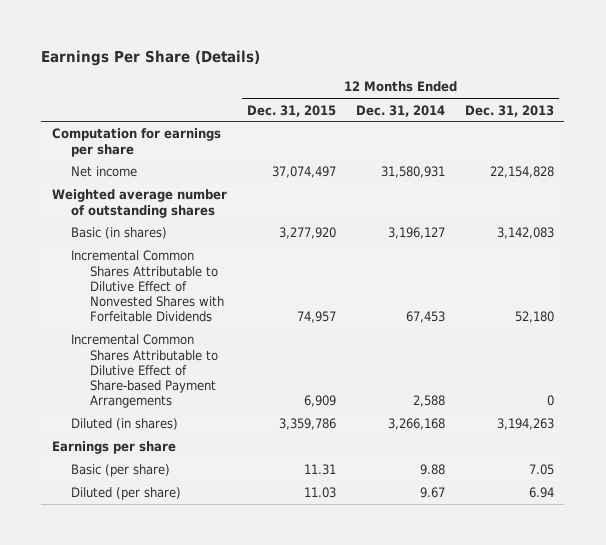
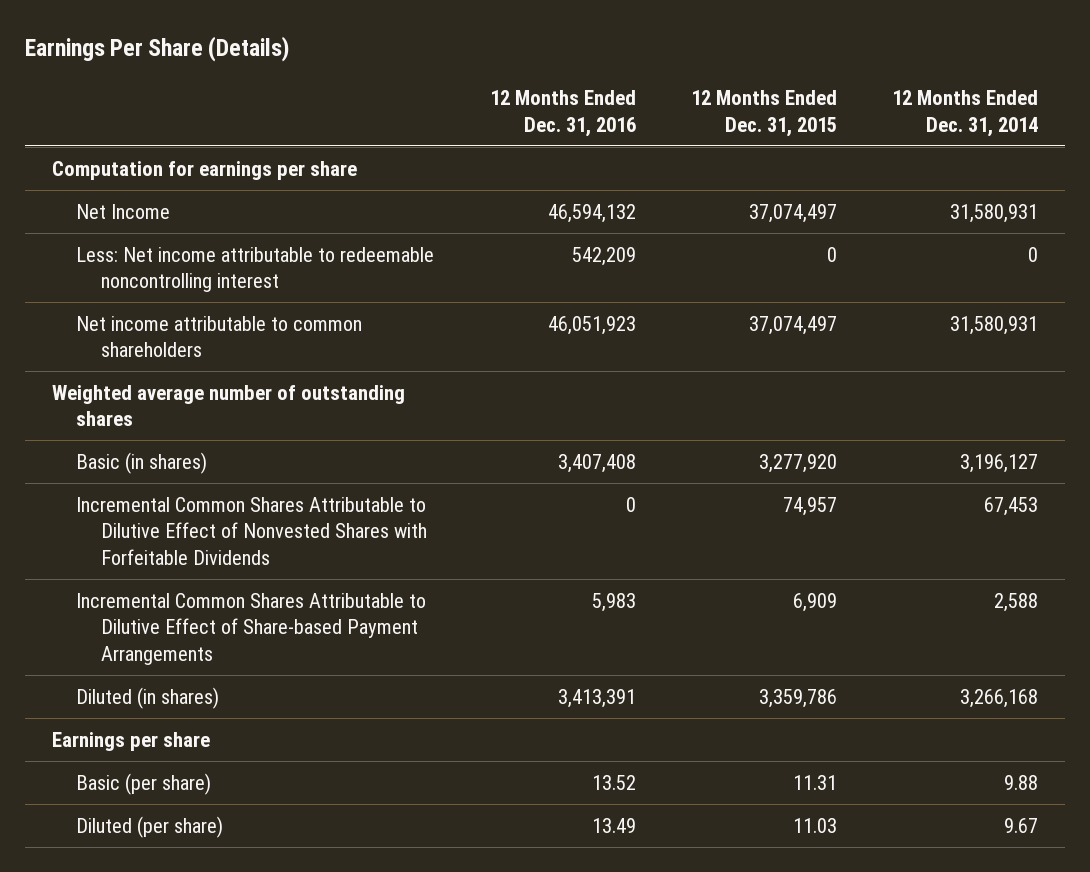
[465,104,555,117] Dec. 31, 2013 -> none
none -> [489,90,636,137] 12 Months Ended Dec. 31, 2016
none -> [76,203,171,219] Net Income
none -> [76,246,435,293] Less: Net income attributable to redeemable noncontrolling interest
[70,166,137,178] Net income -> [76,315,363,358] Net income attributable to common shareholders

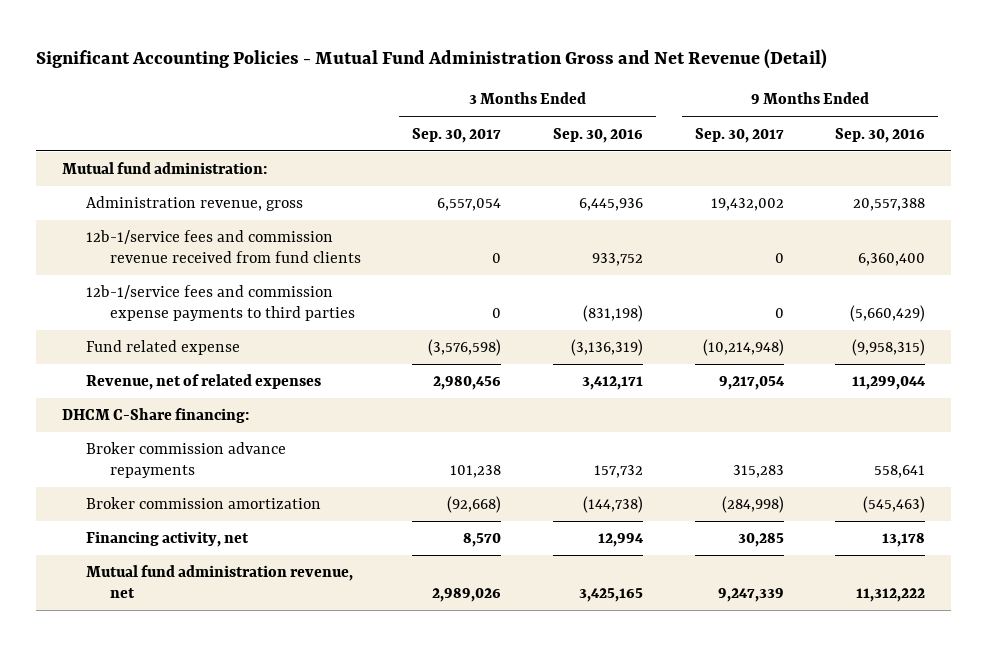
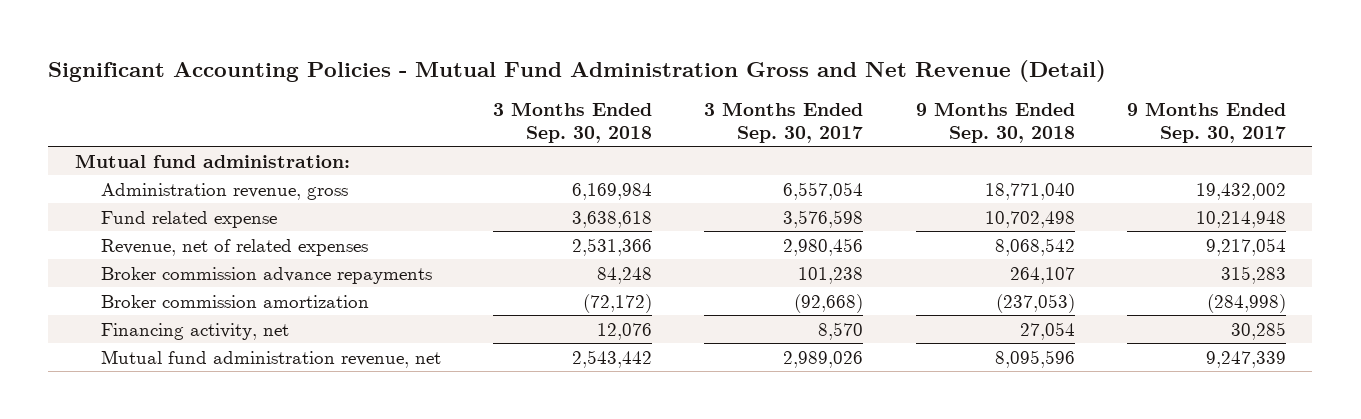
[553,127,644,143] Sep. 30, 2016 -> none
[835,127,926,143] Sep. 30, 2016 -> none
none -> [492,102,652,143] 3 Months Ended Sep. 30, 2018
none -> [915,102,1075,143] 9 Months Ended Sep. 30, 2018
[85,230,361,264] 12b-1/service fees and commission revenue received from fund clients -> none
[85,285,355,322] 12b-1/service fees and commission expense payments to third parties -> none
[428,339,502,357] (3,576,598) -> [783,209,864,228] 3,576,598
[702,339,784,357] (10,214,948) -> [1196,210,1287,228] 10,214,948
[61,408,249,424] DHCM C-Share financing: -> none

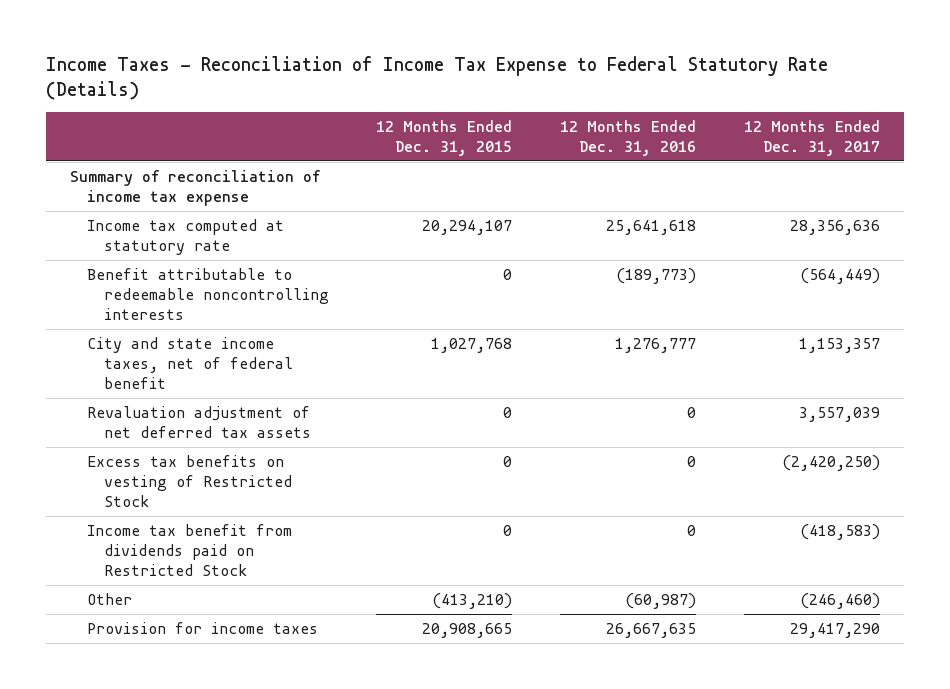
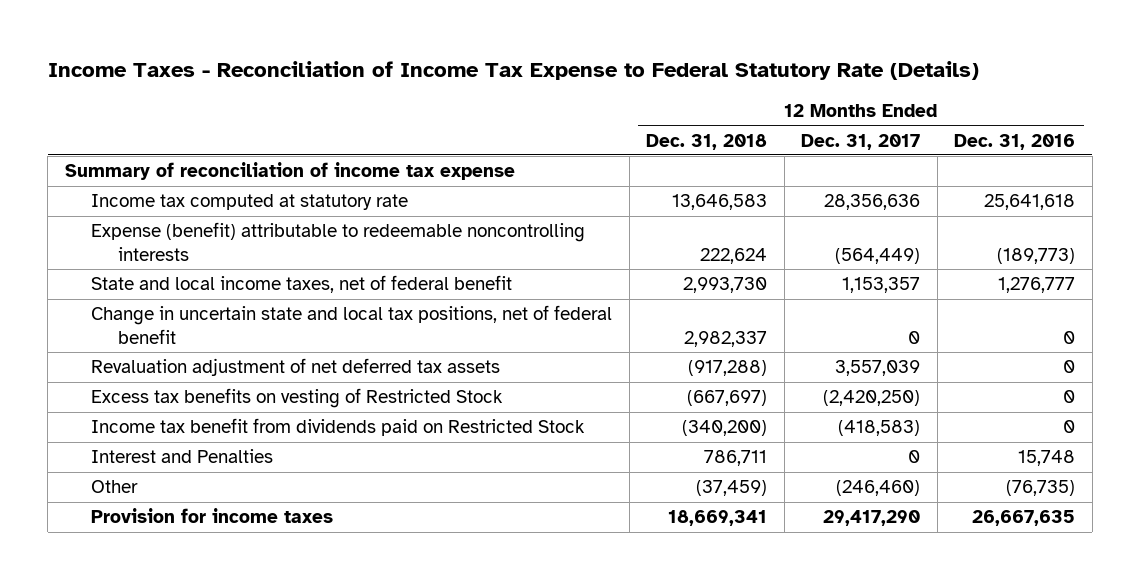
[376,120,513,157] 12 Months Ended Dec. 31, 2015 -> none
none -> [646,133,768,150] Dec. 31, 2018
[86,267,329,321] Benefit attributable to redeemable noncontrolling interests -> [91,222,586,261] Expense (benefit) attributable to redeemable noncontrolling interests
[86,336,293,390] City and state income taxes, net of federal benefit -> [91,275,513,294] State and local income taxes, net of federal benefit
none -> [91,305,613,344] Change in uncertain state and local tax positions, net of federal benefit
none -> [91,449,274,464] Interest and Penalties
[625,592,697,609] (60,987) -> [1006,480,1076,497] (76,735)

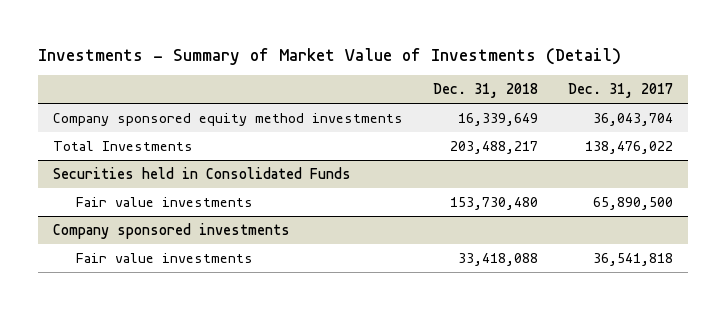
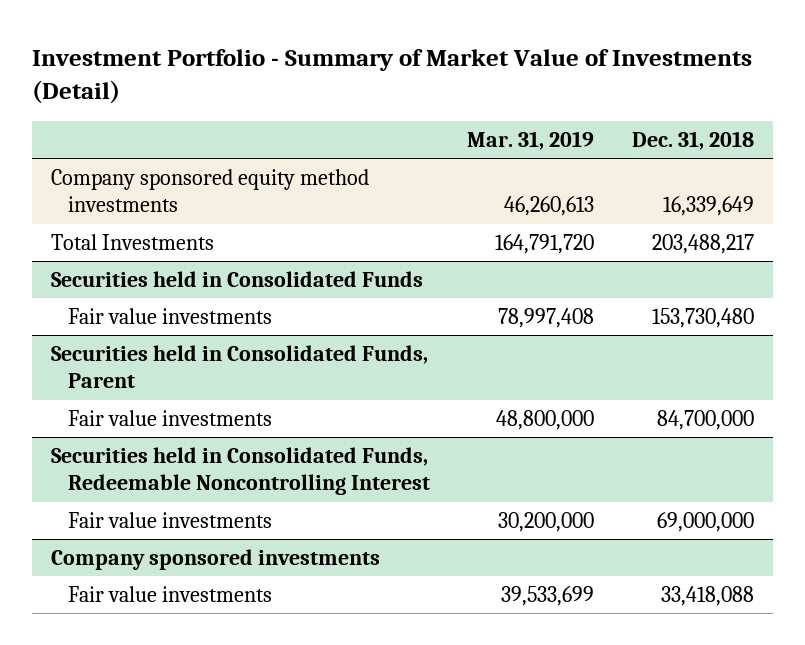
[38,47,622,65] Investments - Summary of Market Value of Investments (Detail) -> [32,48,753,105] Investment Portfolio - Summary of Market Value of Investments (Detail)
[568,83,674,99] Dec. 31, 2017 -> none
none -> [467,131,595,151] Mar. 31, 2019
none -> [50,345,428,389] Securities held in Consolidated Funds, Parent
none -> [67,410,272,427] Fair value investments
none -> [50,447,430,496] Securities held in Consolidated Funds, Redeemable Noncontrolling Interest
none -> [67,512,272,529] Fair value investments

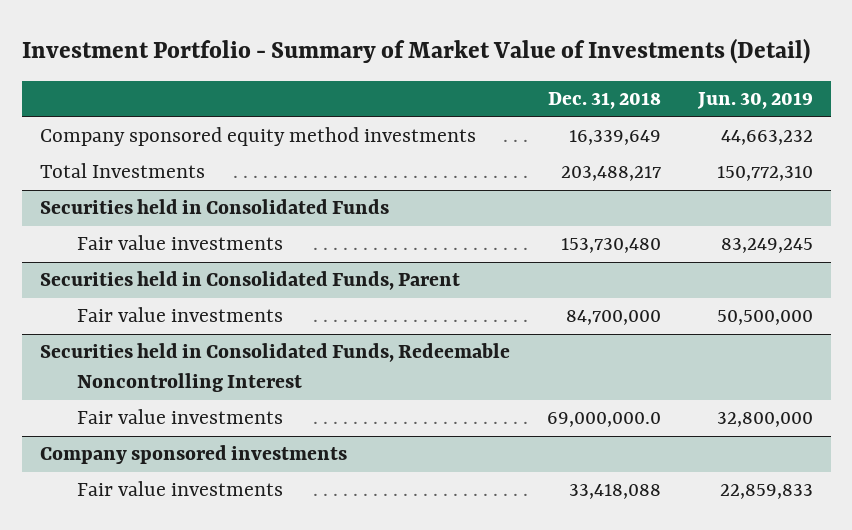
[467,131,595,151] Mar. 31, 2019 -> none
none -> [696,92,813,110] Jun. 30, 2019
[657,512,755,533] 69,000,000 -> [546,412,661,428] 69,000,000.0

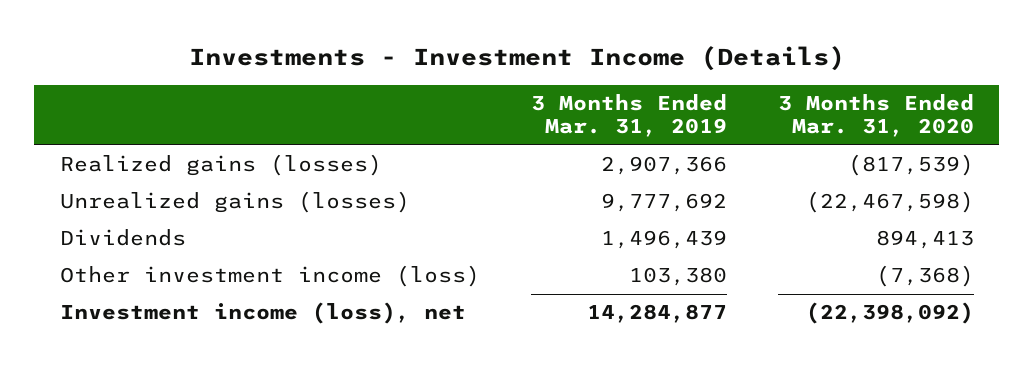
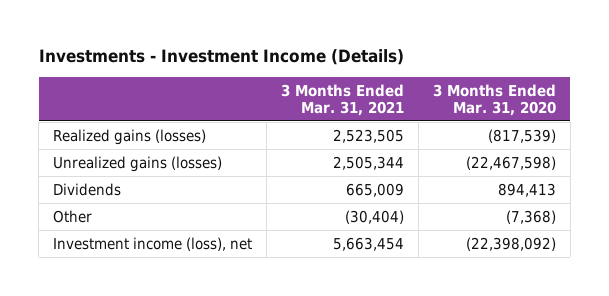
[530,94,727,138] 3 Months Ended Mar. 31, 2019 -> none
none -> [280,83,404,116] 3 Months Ended Mar. 31, 2021
[59,265,480,288] Other investment income (loss) -> [53,209,93,223] Other

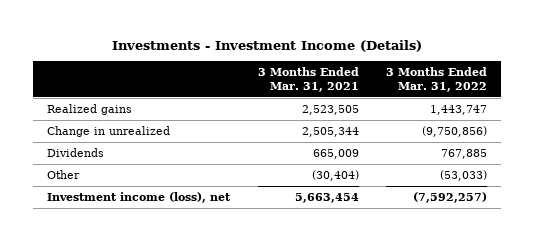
[432,83,556,116] 3 Months Ended Mar. 31, 2020 -> none
none -> [386,67,488,92] 3 Months Ended Mar. 31, 2022
[53,128,207,145] Realized gains (losses) -> [46,104,132,116] Realized gains
[53,155,223,172] Unrealized gains (losses) -> [46,126,170,138] Change in unrealized

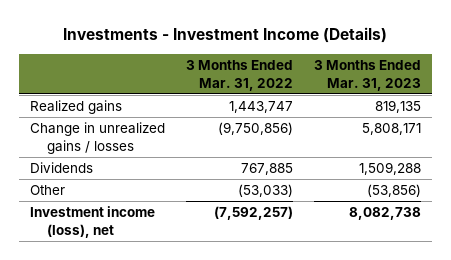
[257,67,359,92] 3 Months Ended Mar. 31, 2021 -> none
none -> [314,60,422,91] 3 Months Ended Mar. 31, 2023
[46,126,170,138] Change in unrealized -> [29,122,165,154] Change in unrealized gains / losses

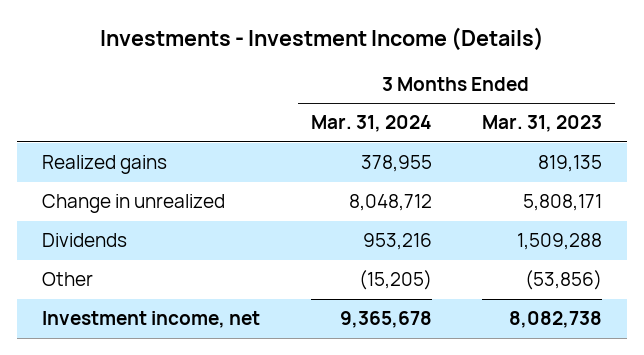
[185,60,293,91] 3 Months Ended Mar. 31, 2022 -> none
none -> [310,115,432,133] Mar. 31, 2024
[29,122,165,154] Change in unrealized gains / losses -> [42,194,226,214] Change in unrealized
[29,206,155,238] Investment income (loss), net -> [42,311,261,329] Investment income, net

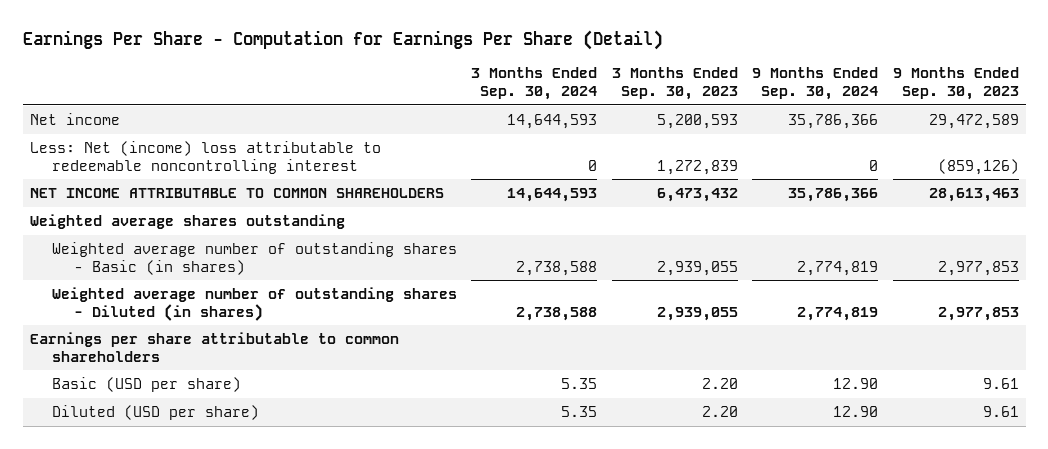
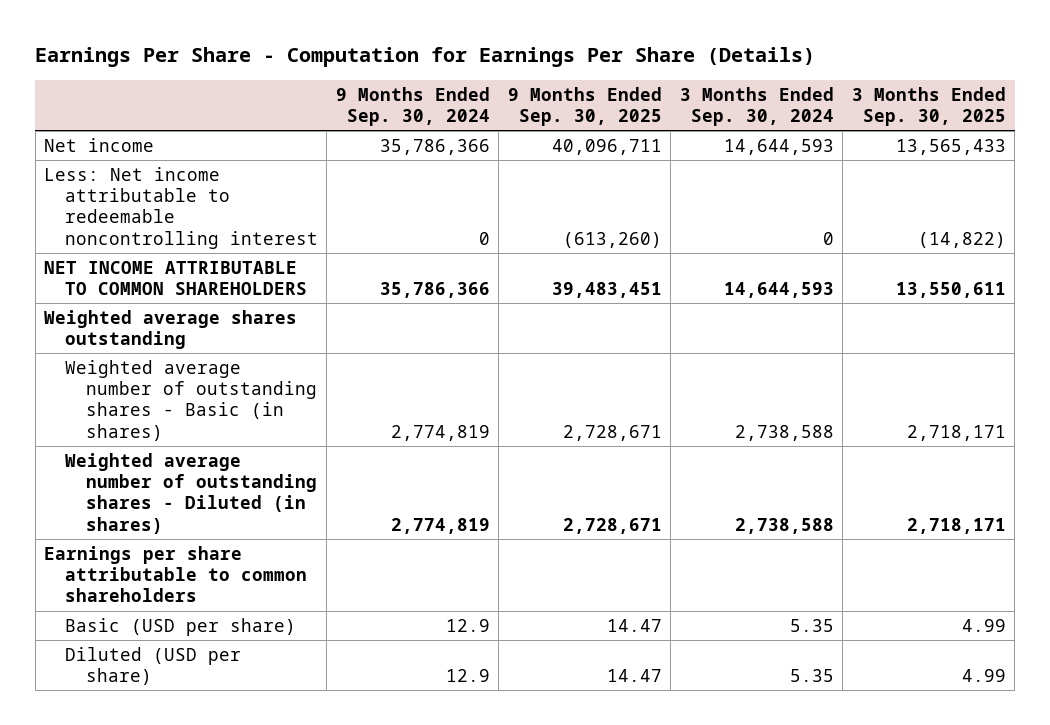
[22,29,663,50] Earnings Per Share - Computation for Earnings Per Share (Detail) -> [35,47,816,68] Earnings Per Share - Computation for Earnings Per Share (Details)
[611,67,738,100] 3 Months Ended Sep. 30, 2023 -> none
[892,67,1019,100] 9 Months Ended Sep. 30, 2023 -> none
none -> [507,86,662,127] 9 Months Ended Sep. 30, 2025
none -> [851,86,1006,127] 3 Months Ended Sep. 30, 2025
[29,141,381,174] Less: Net (income) loss attributable to redeemable noncontrolling interest -> [44,166,318,249] Less: Net income attributable to redeemable noncontrolling interest
[833,378,879,390] 12.90 -> [445,618,490,632] 12.9
[833,406,879,418] 12.90 -> [445,669,490,683] 12.9

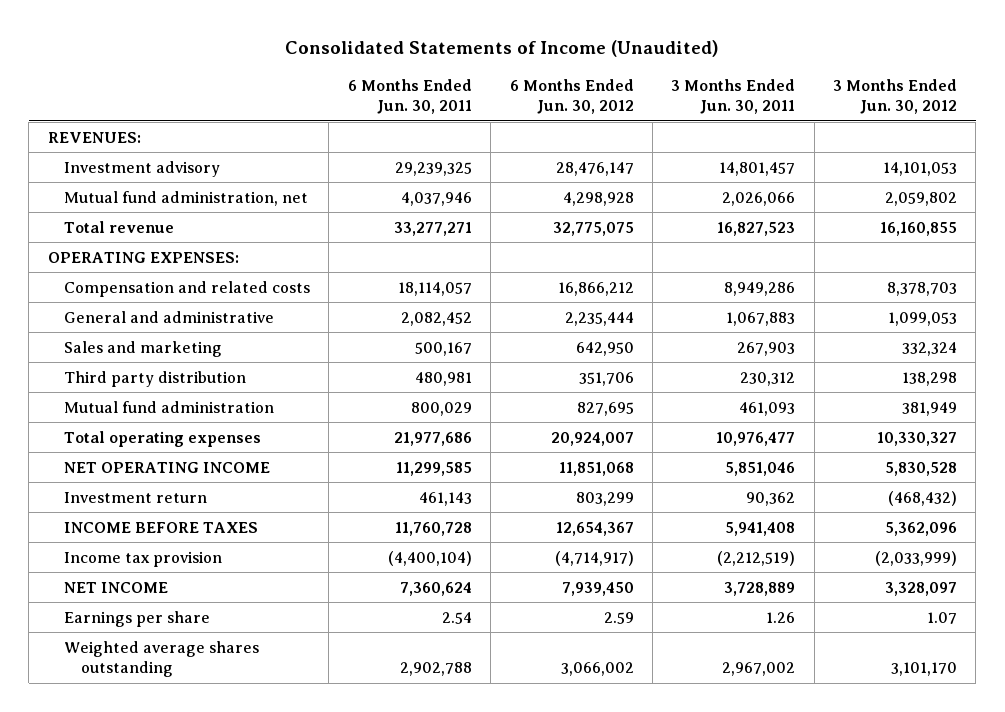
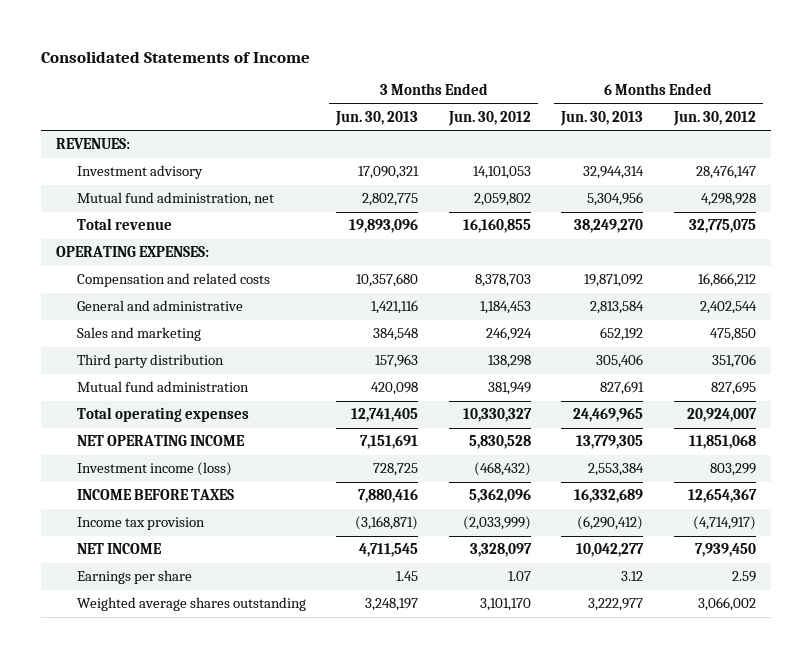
[285,39,720,57] Consolidated Statements of Income (Unaudited) -> [40,50,310,63] Consolidated Statements of Income
[347,78,472,115] 6 Months Ended Jun. 30, 2011 -> none
[671,78,796,115] 3 Months Ended Jun. 30, 2011 -> none
none -> [335,111,419,127] Jun. 30, 2013
none -> [560,111,644,127] Jun. 30, 2013
[564,311,634,326] 2,235,444 -> [699,301,757,315] 2,402,544
[887,311,957,326] 1,099,053 -> [479,301,531,315] 1,184,453
[575,341,634,356] 642,950 -> [709,328,756,342] 475,850
[901,341,957,356] 332,324 -> [485,327,532,342] 246,924
[64,491,208,503] Investment return -> [76,462,232,477] Investment income (loss)

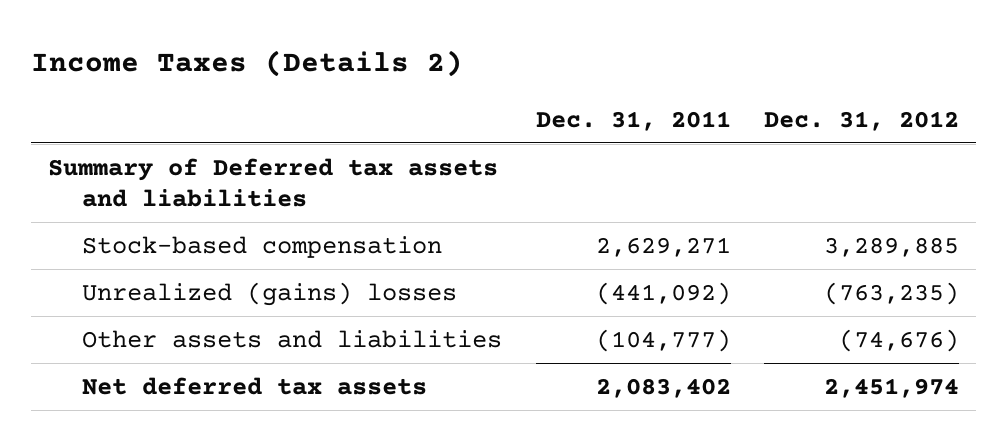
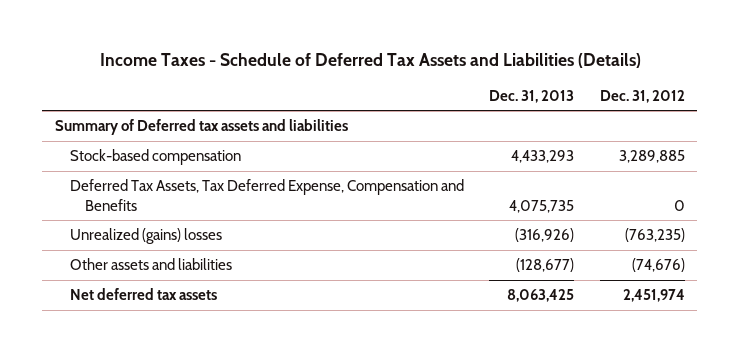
[30,49,463,77] Income Taxes (Details 2) -> [99,52,641,68] Income Taxes - Schedule of Deferred Tax Assets and Liabilities (Details)
[535,110,731,131] Dec. 31, 2011 -> none
none -> [489,89,575,103] Dec. 31, 2013
none -> [69,179,464,211] Deferred Tax Assets, Tax Deferred Expense, Compensation and Benefits

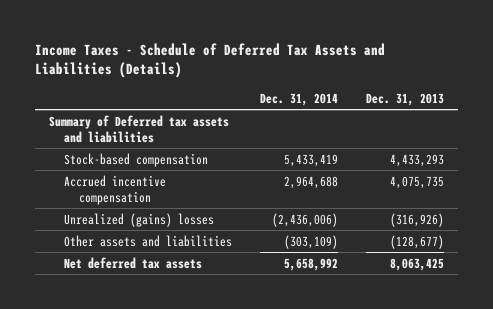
[599,89,685,103] Dec. 31, 2012 -> none
none -> [260,92,339,106] Dec. 31, 2014
[69,179,464,211] Deferred Tax Assets, Tax Deferred Expense, Compensation and Benefits -> [63,174,166,205] Accrued incentive compensation

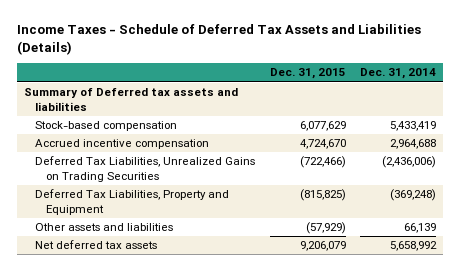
[366,92,445,106] Dec. 31, 2013 -> none
none -> [269,68,346,80] Dec. 31, 2015
[63,212,214,227] Unrealized (gains) losses -> [34,156,255,182] Deferred Tax Liabilities, Unrealized Gains on Trading Securities
none -> [34,189,229,215] Deferred Tax Liabilities, Property and Equipment
[284,234,339,249] (303,109) -> [404,223,437,234] 66,139

